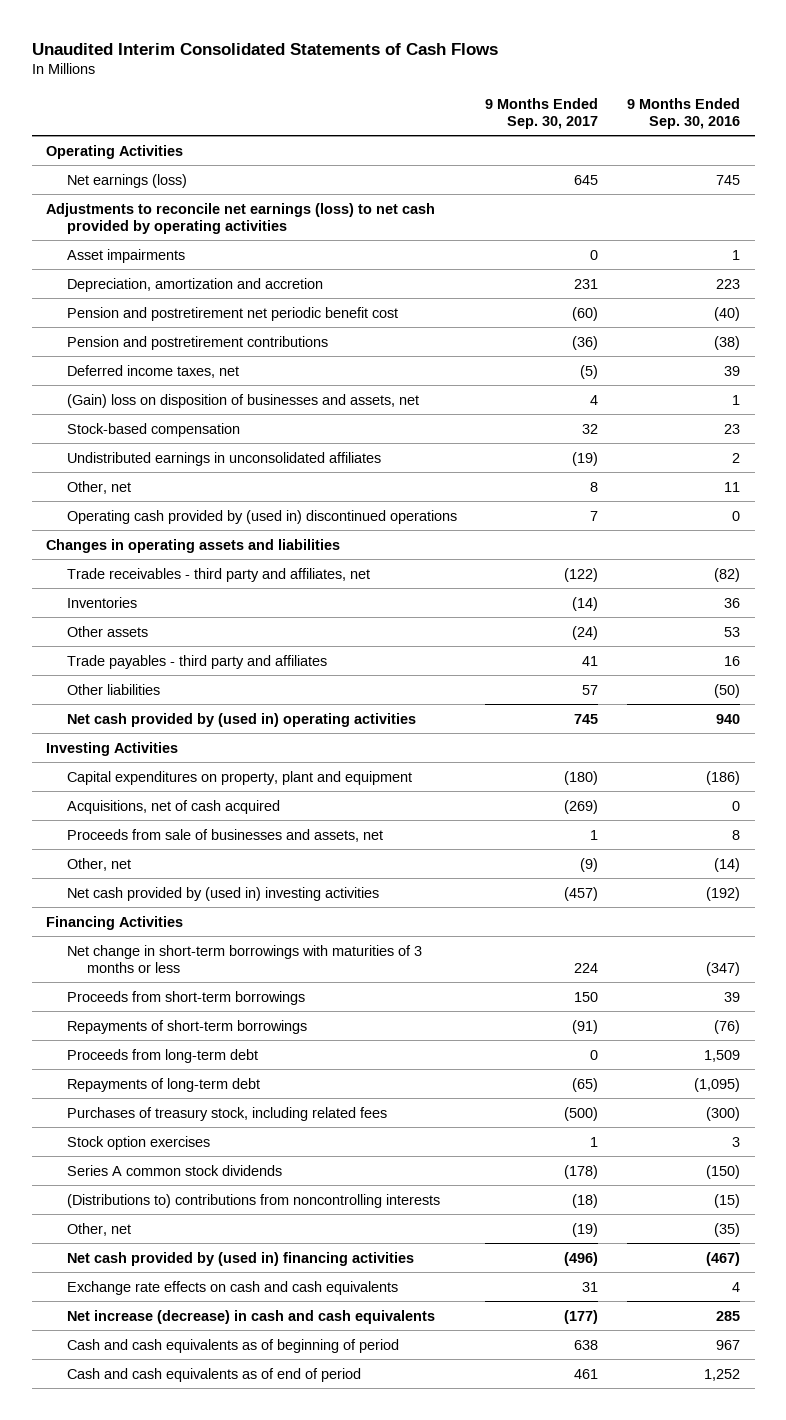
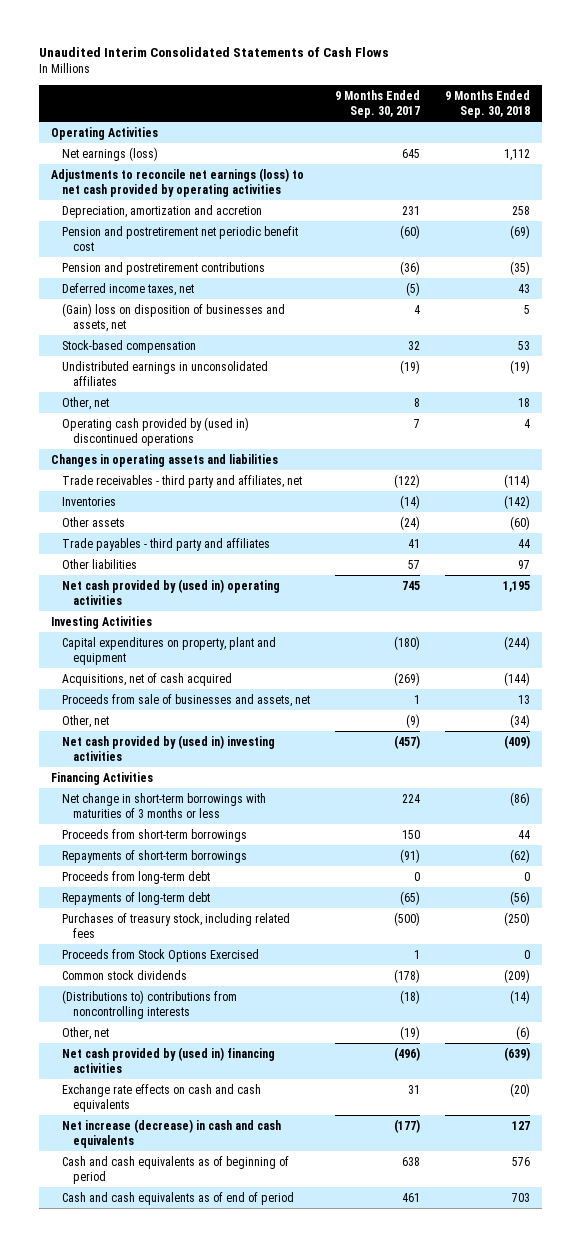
[627,97,741,130] 9 Months Ended Sep. 30, 2016 -> none
none -> [444,89,530,118] 9 Months Ended Sep. 30, 2018
[66,248,185,263] Asset impairments -> none
[66,1135,210,1150] Stock option exercises -> [62,948,260,962] Proceeds from Stock Options Exercised
[66,1164,282,1176] Series A common stock dividends -> [62,969,188,980] Common stock dividends

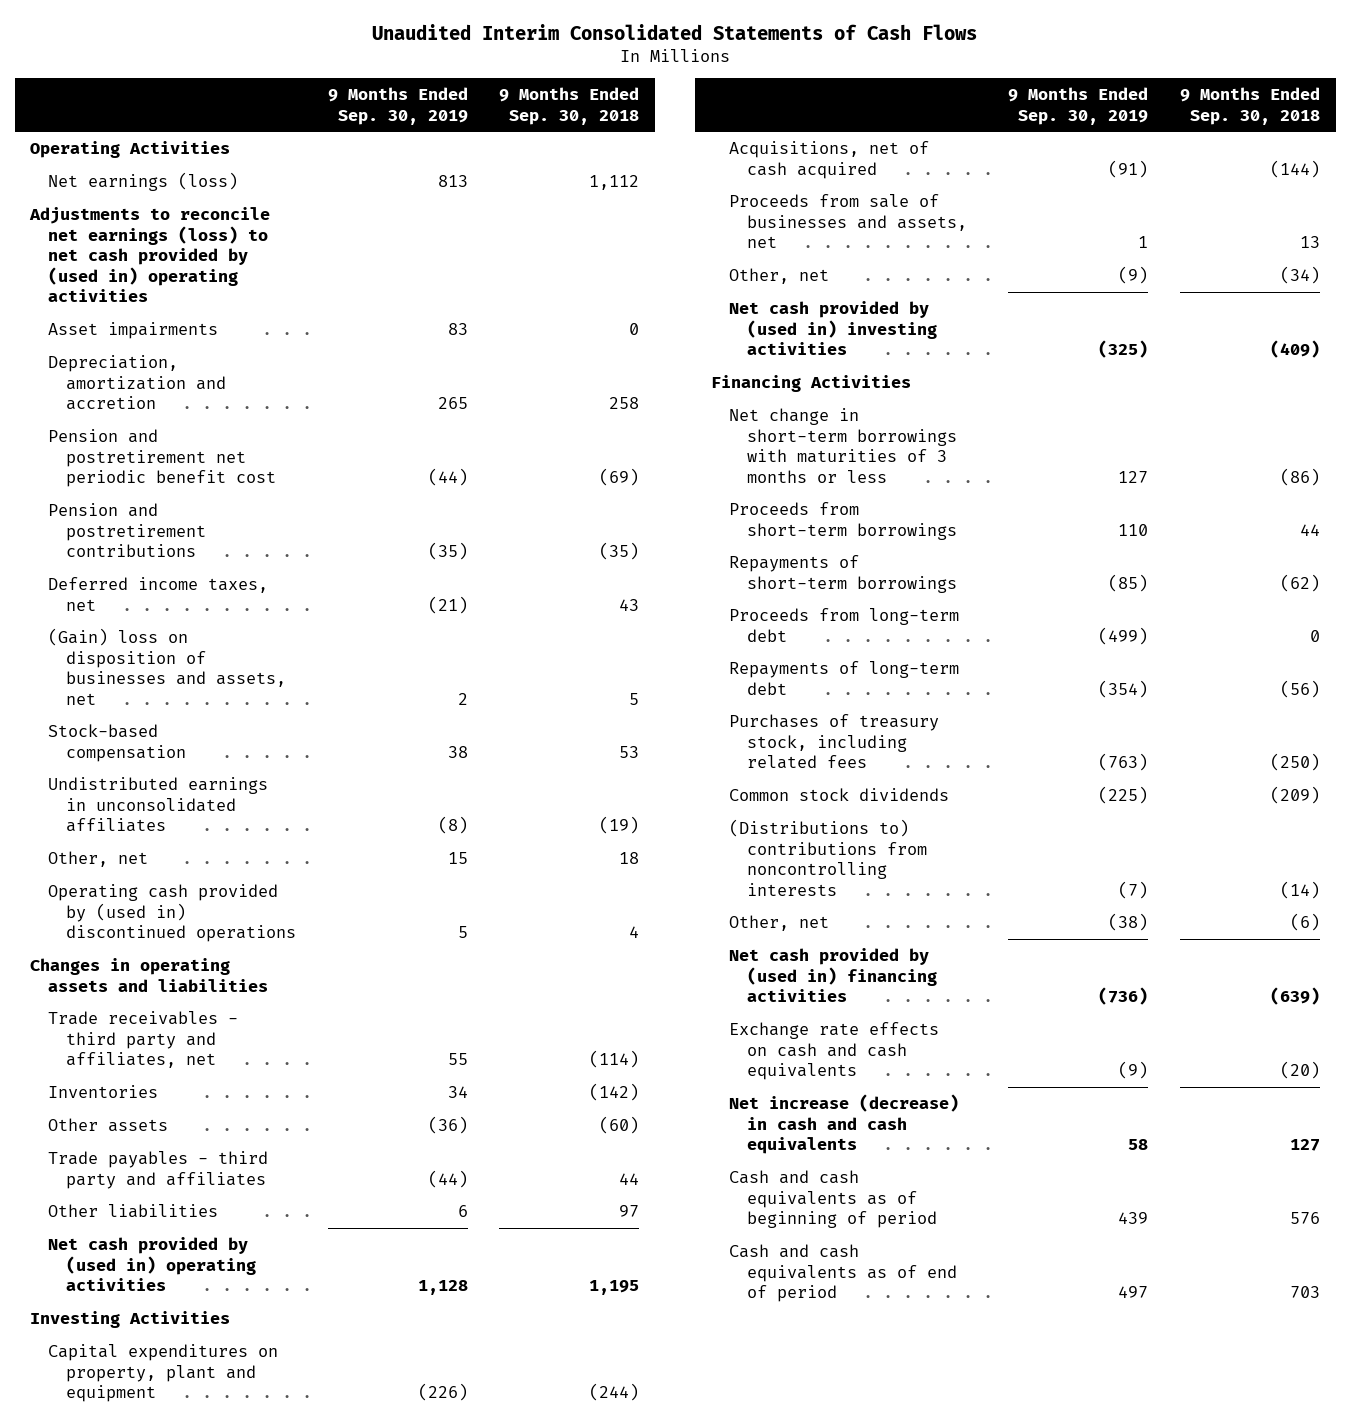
[334,89,420,118] 9 Months Ended Sep. 30, 2017 -> none
none -> [327,86,468,125] 9 Months Ended Sep. 30, 2019
[51,167,305,197] Adjustments to reconcile net earnings (loss) to net cash provided by operating activities -> [29,206,271,303] Adjustments to reconcile net earnings (loss) to net cash provided by (used in) operating activities
none -> [48,321,219,339] Asset impairments
[62,948,260,962] Proceeds from Stock Options Exercised -> none

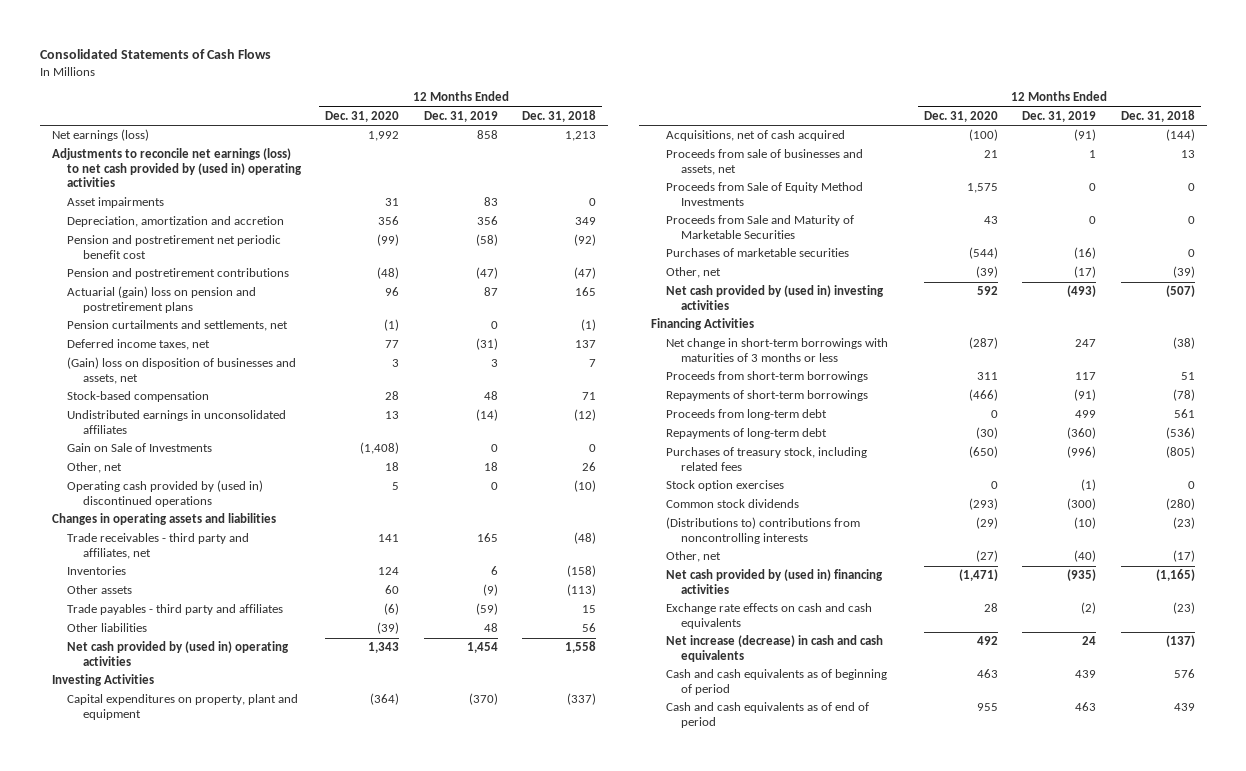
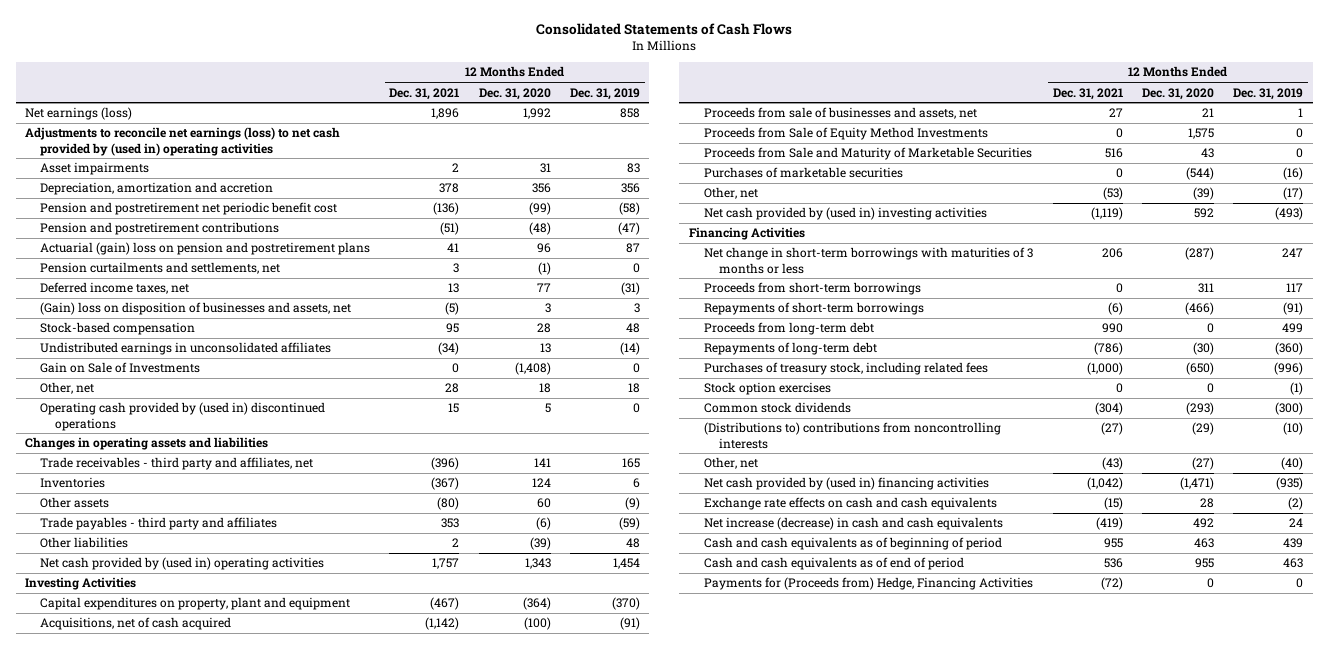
[521,109,596,122] Dec. 31, 2018 -> none
none -> [389,87,460,100] Dec. 31, 2021
none -> [703,577,1033,591] Payments for (Proceeds from) Hedge, Financing Activities

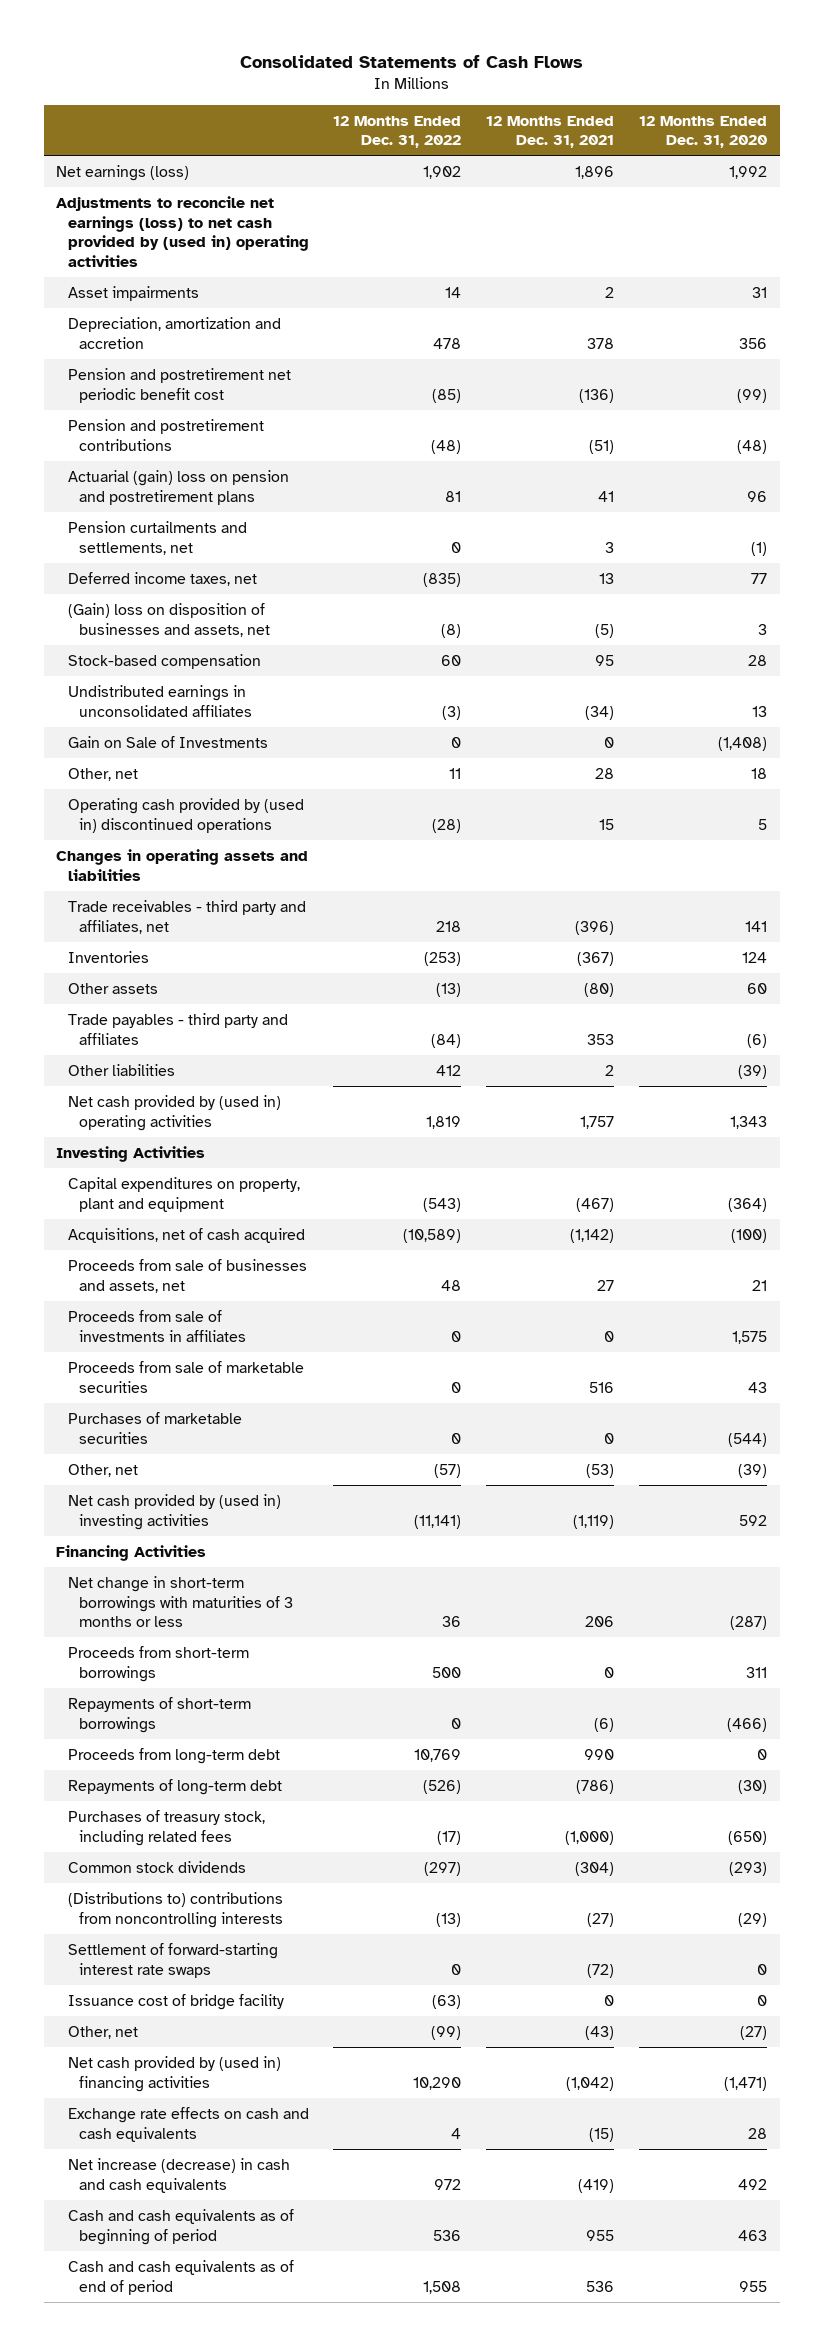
[569,87,640,100] Dec. 31, 2019 -> none
none -> [333,115,462,149] 12 Months Ended Dec. 31, 2022
[703,127,988,141] Proceeds from Sale of Equity Method Investments -> [67,1309,246,1342] Proceeds from sale of investments in affiliates
[703,147,1032,161] Proceeds from Sale and Maturity of Marketable Securities -> [67,1360,304,1393] Proceeds from sale of marketable securities
[703,382,831,396] Stock option exercises -> none
none -> [67,1942,278,1978] Settlement of forward-starting interest rate swaps
none -> [67,1993,284,2010] Issuance cost of bridge facility
[703,577,1033,591] Payments for (Proceeds from) Hedge, Financing Activities -> none

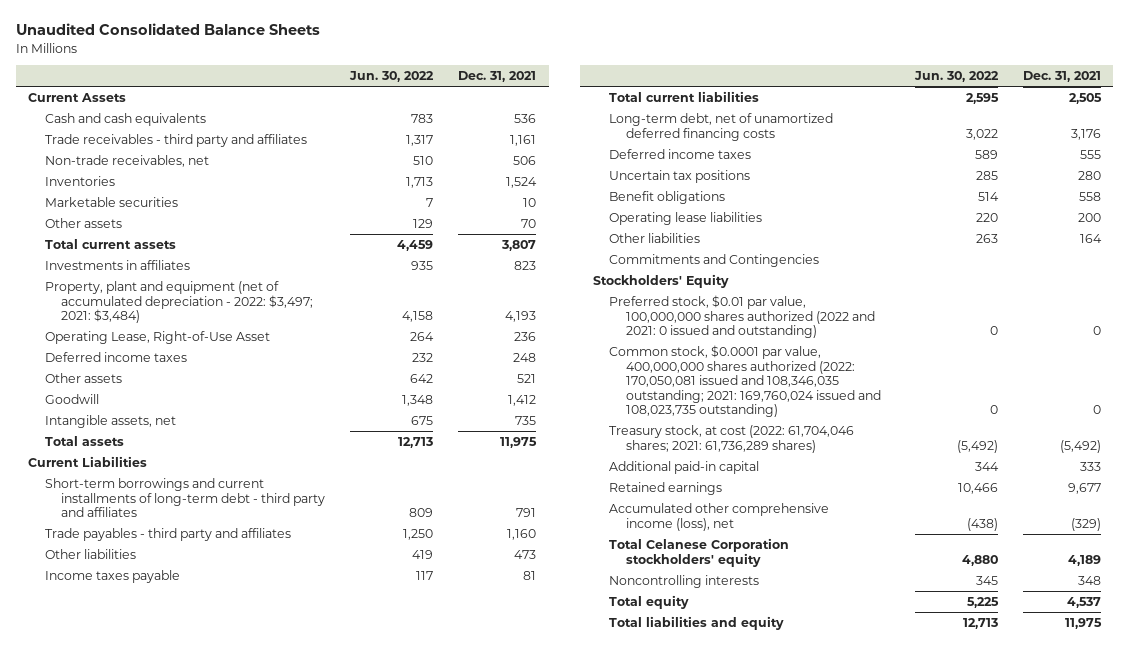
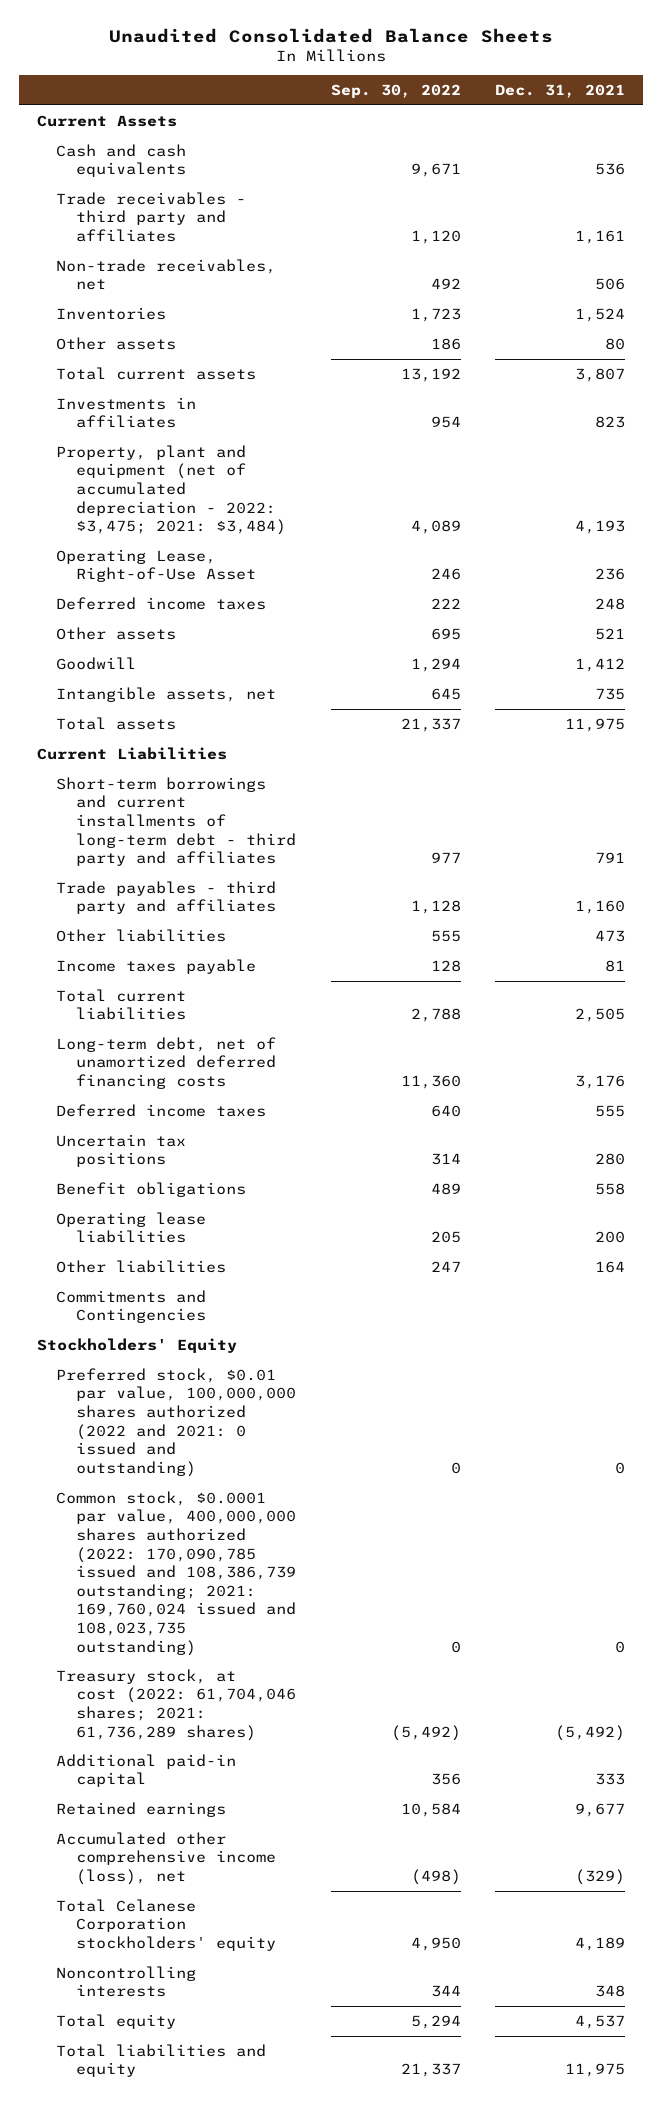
[349,71,435,83] Jun. 30, 2022 -> none
none -> [330,84,461,99] Sep. 30, 2022
[44,197,178,208] Marketable securities -> none
[521,219,537,229] 70 -> [605,337,626,350] 80
[44,281,314,324] Property, plant and equipment (net of accumulated depreciation - 2022: $3,497; 2021: $3,484) -> [56,444,287,536] Property, plant and equipment (net of accumulated depreciation - 2022: $3,475; 2021: $3,484)
[609,345,881,418] Common stock, $0.0001 par value, 400,000,000 shares authorized (2022: 170,050,081 issued and 108,346,035 outstanding; 2021: 169,760,024 issued and 108,023,735 outstanding) -> [56,1490,297,1656] Common stock, $0.0001 par value, 400,000,000 shares authorized (2022: 170,090,785 issued and 108,386,739 outstanding; 2021: 169,760,024 issued and 108,023,735 outstanding)

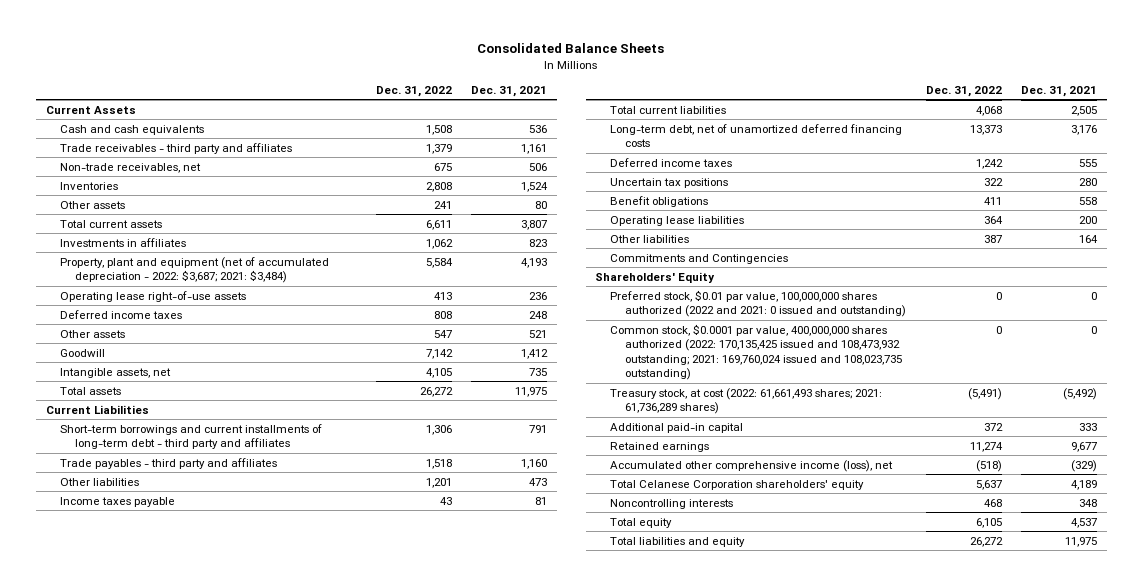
[108,27,553,43] Unaudited Consolidated Balance Sheets -> [477,43,665,54] Consolidated Balance Sheets
[330,84,461,99] Sep. 30, 2022 -> none
none -> [375,85,452,97] Dec. 31, 2022
[56,444,287,536] Property, plant and equipment (net of accumulated depreciation - 2022: $3,475; 2021: $3,484) -> [60,256,330,284] Property, plant and equipment (net of accumulated depreciation - 2022: $3,687; 2021: $3,484)
[56,548,257,583] Operating Lease, Right-of-Use Asset -> [60,290,247,302] Operating lease right-of-use assets
[36,1337,237,1353] Stockholders' Equity -> [595,271,716,283] Shareholders' Equity
[56,1490,297,1656] Common stock, $0.0001 par value, 400,000,000 shares authorized (2022: 170,090,785 issued and 108,386,739 outstanding; 2021: 169,760,024 issued and 108,023,735 outstanding) -> [610,323,903,381] Common stock, $0.0001 par value, 400,000,000 shares authorized (2022: 170,135,425 issued and 108,473,932 outstanding; 2021: 169,760,024 issued and 108,023,735 outstanding)
[56,1668,297,1741] Treasury stock, at cost (2022: 61,704,046 shares; 2021: 61,736,289 shares) -> [610,387,883,415] Treasury stock, at cost (2022: 61,661,493 shares; 2021: 61,736,289 shares)
[56,1898,277,1952] Total Celanese Corporation stockholders' equity -> [610,479,865,490] Total Celanese Corporation shareholders' equity

